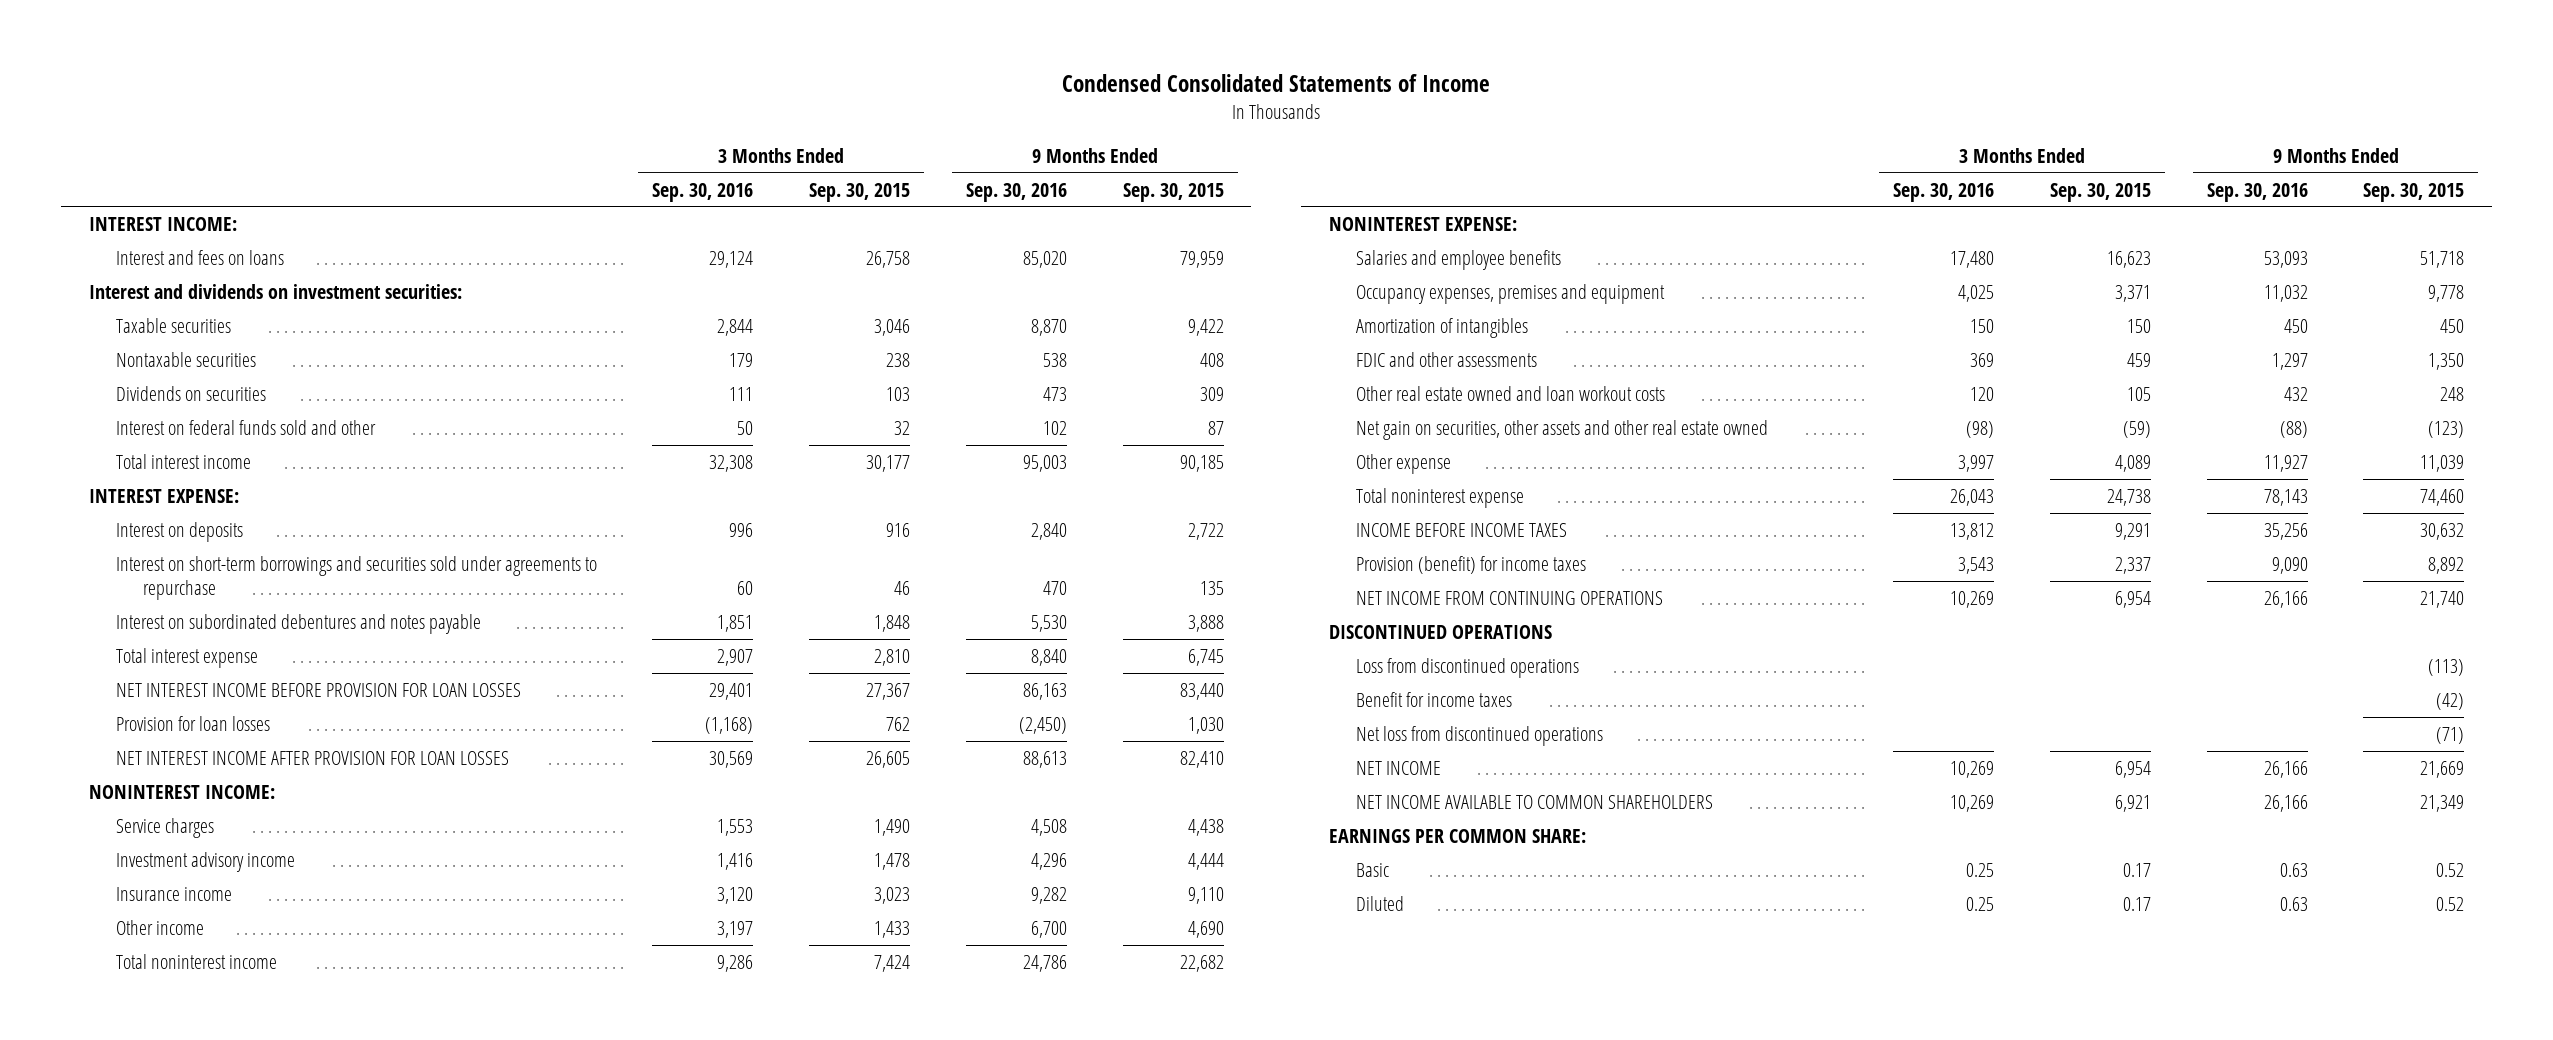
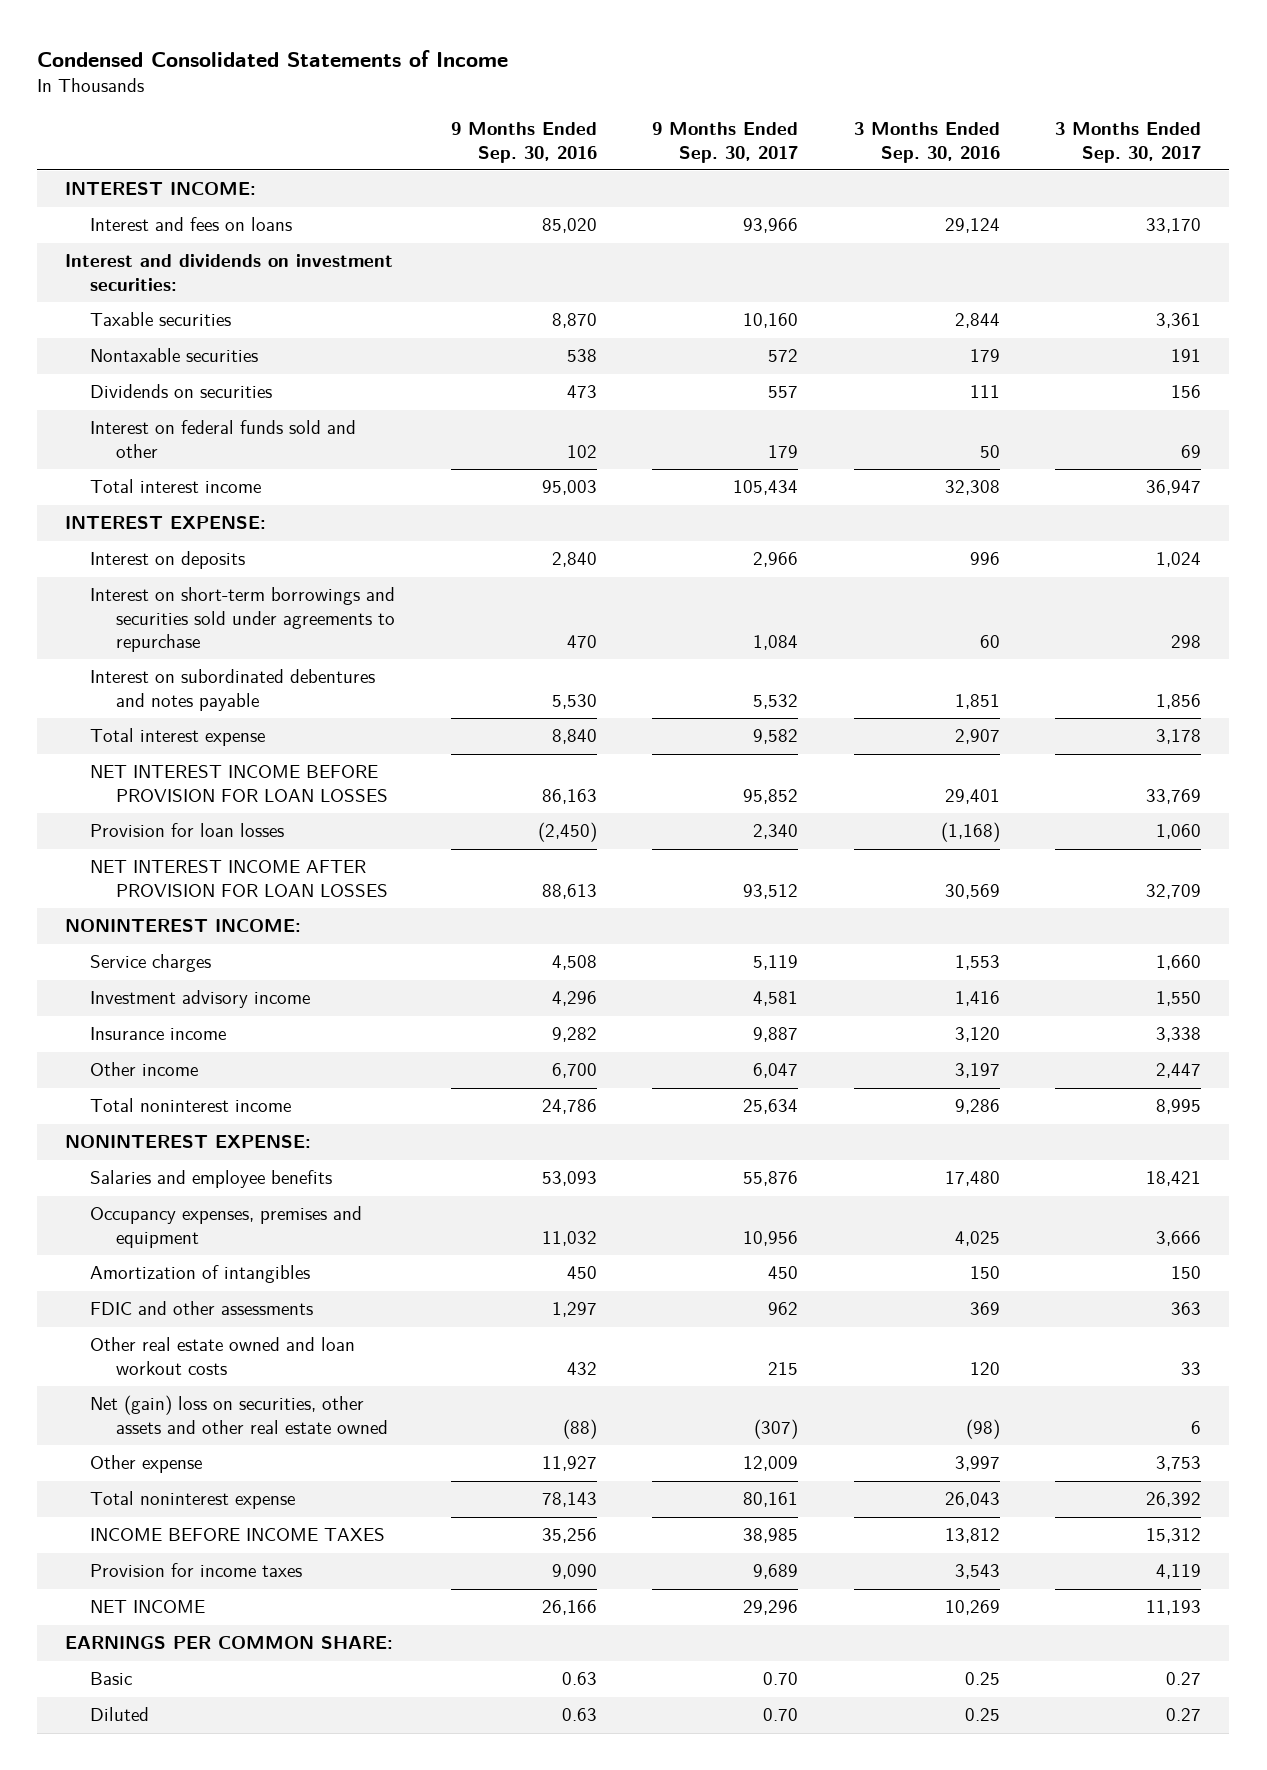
[809,182,911,202] Sep. 30, 2015 -> none
[1122,182,1224,202] Sep. 30, 2015 -> none
none -> [652,122,799,163] 9 Months Ended Sep. 30, 2017
none -> [1055,122,1202,163] 3 Months Ended Sep. 30, 2017
[1356,420,1769,441] Net gain on securities, other assets and other real estate owned -> [90,1395,388,1434] Net (gain) loss on securities, other assets and other real estate owned
[1356,591,1664,606] NET INCOME FROM CONTINUING OPERATIONS -> none
[1329,625,1553,640] DISCONTINUED OPERATIONS -> none
[1356,658,1580,679] Loss from discontinued operations -> none
[1356,692,1513,708] Benefit for income taxes -> none
[1356,726,1604,747] Net loss from discontinued operations -> none
[1356,556,1587,575] Provision (benefit) for income taxes -> [90,1563,303,1578] Provision for income taxes
[1356,795,1714,810] NET INCOME AVAILABLE TO COMMON SHAREHOLDERS -> none

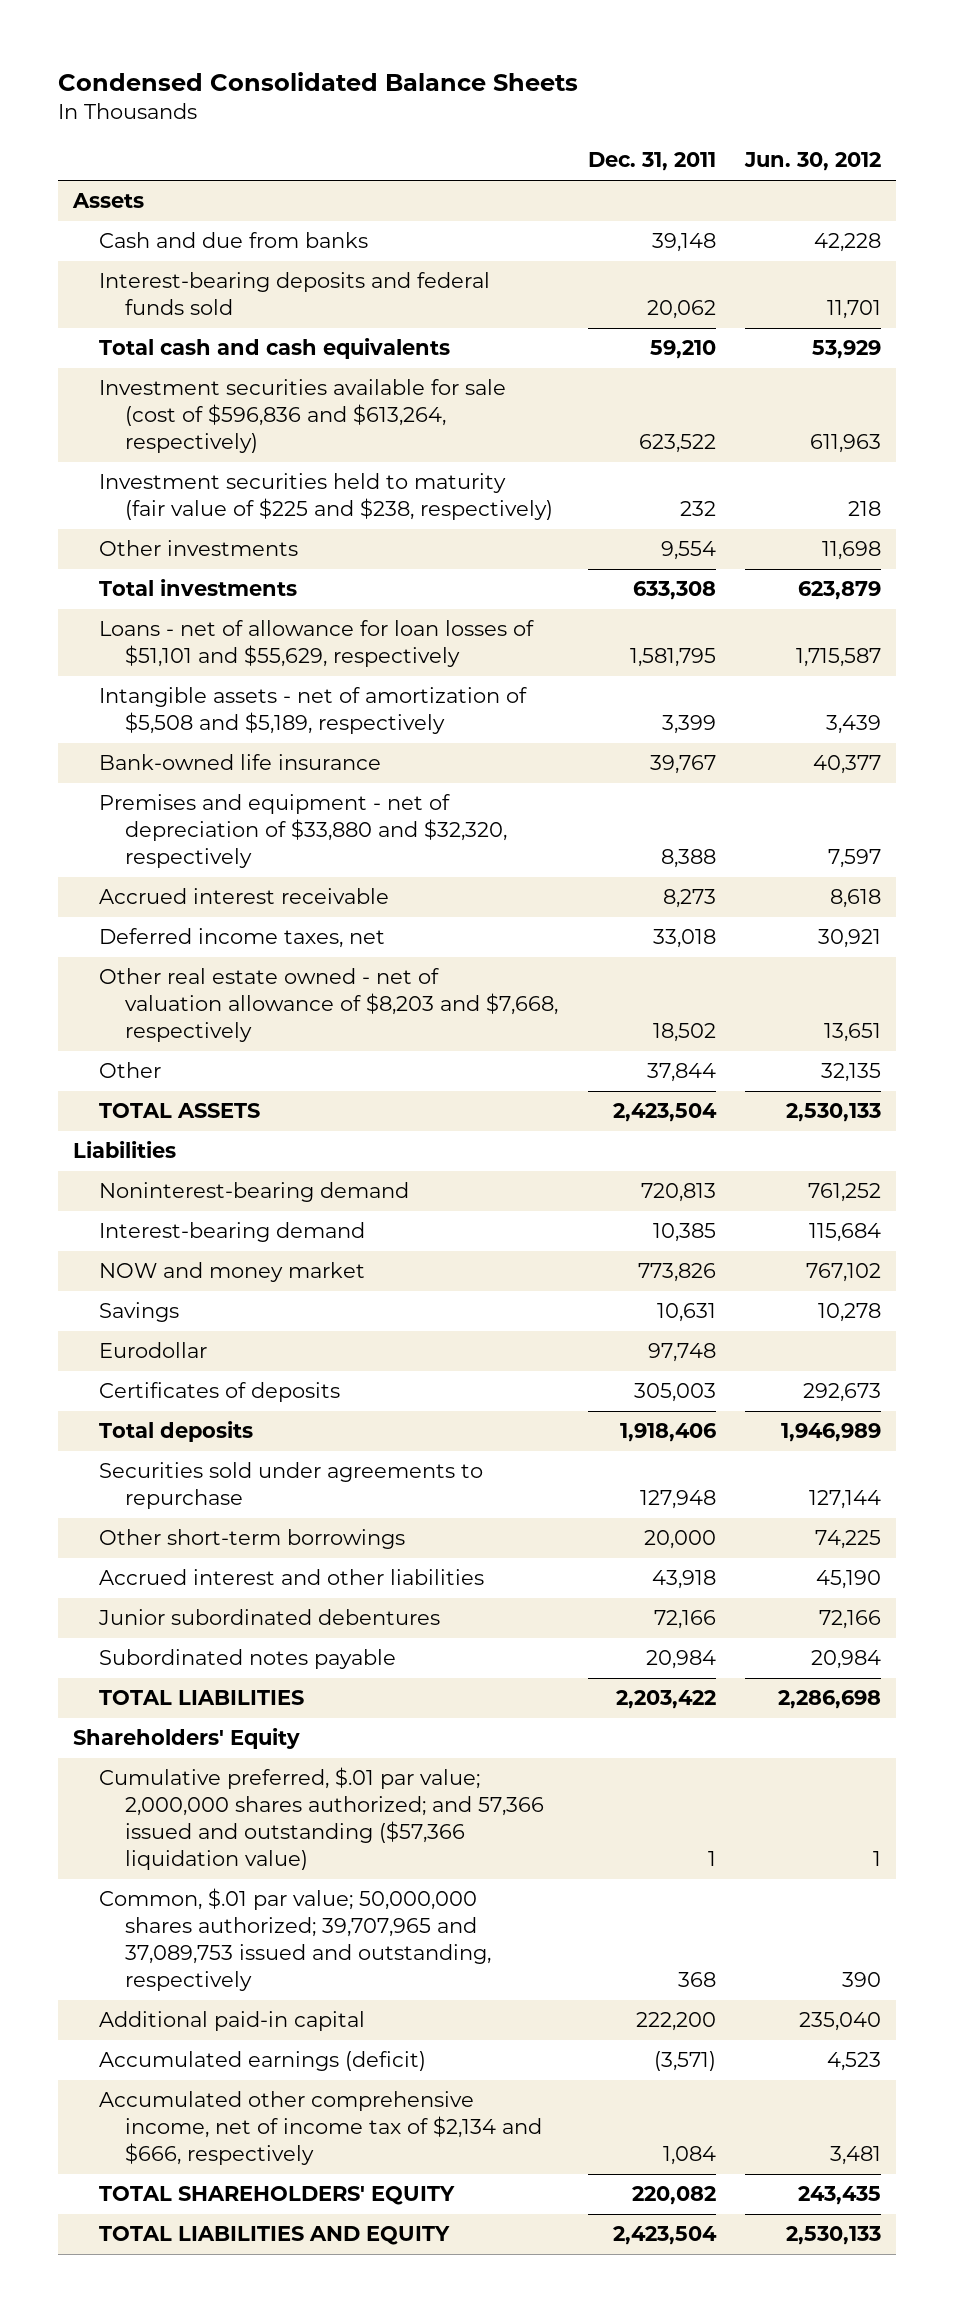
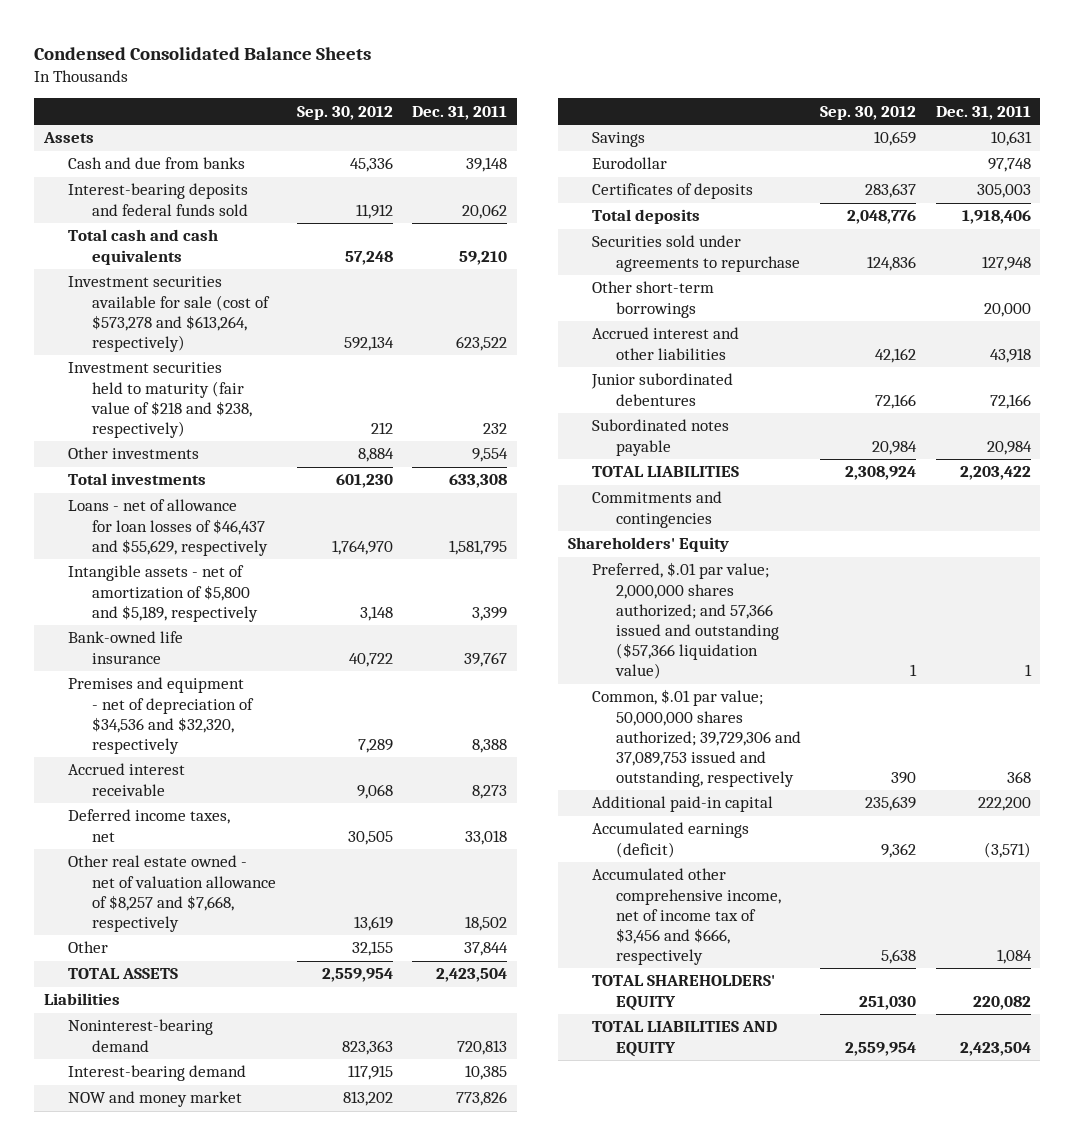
[744,152,882,172] Jun. 30, 2012 -> none
none -> [296,105,393,120] Sep. 30, 2012
[99,379,507,454] Investment securities available for sale (cost of $596,836 and $613,264, respectively) -> [67,276,271,353] Investment securities available for sale (cost of $573,278 and $613,264, respectively)
[99,473,554,521] Investment securities held to maturity (fair value of $225 and $238, respectively) -> [67,362,253,439] Investment securities held to maturity (fair value of $218 and $238, respectively)
[99,620,535,668] Loans - net of allowance for loan losses of $51,101 and $55,629, respectively -> [67,499,269,556] Loans - net of allowance for loan losses of $46,437 and $55,629, respectively
[99,687,528,735] Intangible assets - net of amortization of $5,508 and $5,189, respectively -> [67,565,259,622] Intangible assets - net of amortization of $5,800 and $5,189, respectively
[99,794,508,869] Premises and equipment - net of depreciation of $33,880 and $32,320, respectively -> [67,677,255,755] Premises and equipment - net of depreciation of $34,536 and $32,320, respectively
[99,968,559,1043] Other real estate owned - net of valuation allowance of $8,203 and $7,668, respectively -> [67,855,277,933] Other real estate owned - net of valuation allowance of $8,257 and $7,668, respectively
none -> [591,491,722,528] Commitments and contingencies
[99,1767,545,1870] Cumulative preferred, $.01 par value; 2,000,000 shares authorized; and 57,366 issued and outstanding ($57,366 liquidation value) -> [591,562,779,680] Preferred, $.01 par value; 2,000,000 shares authorized; and 57,366 issued and outstanding ($57,366 liquidation value)
[99,1888,492,1991] Common, $.01 par value; 50,000,000 shares authorized; 39,707,965 and 37,089,753 issued and outstanding, respectively -> [591,689,801,788] Common, $.01 par value; 50,000,000 shares authorized; 39,729,306 and 37,089,753 issued and outstanding, respectively
[99,2091,543,2166] Accumulated other comprehensive income, net of income tax of $2,134 and $666, respectively -> [591,868,781,966] Accumulated other comprehensive income, net of income tax of $3,456 and $666, respectively

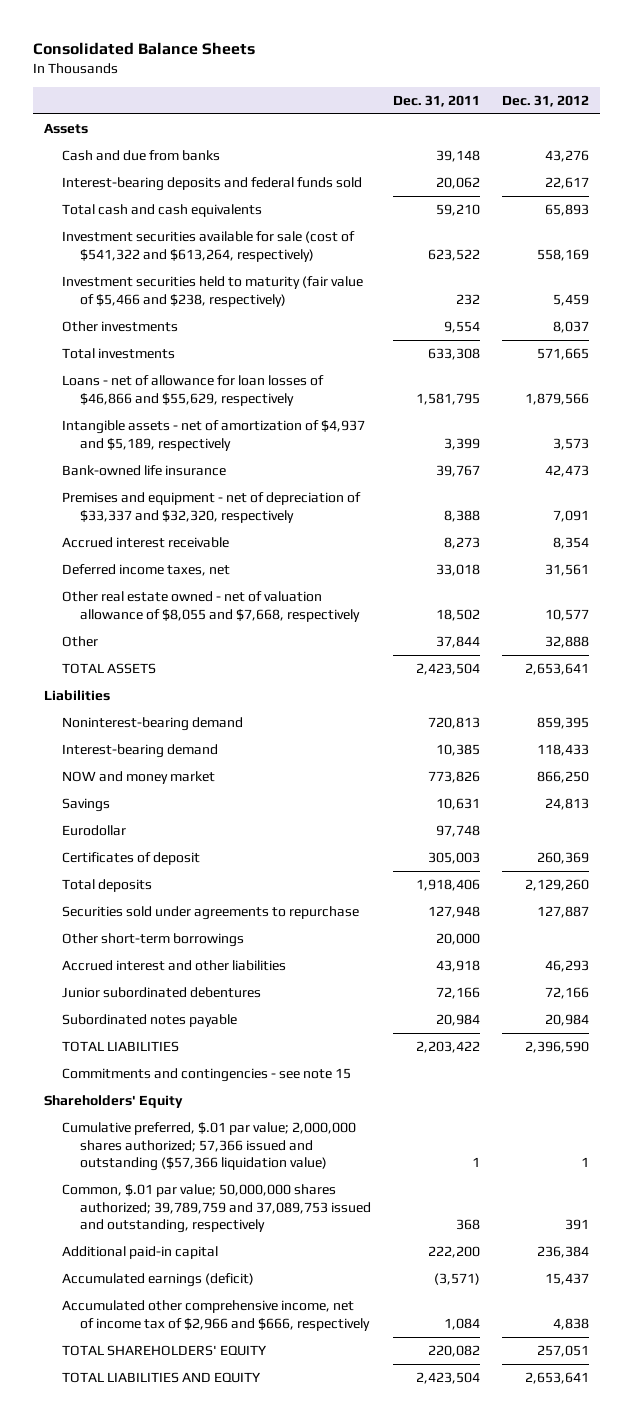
[34,46,372,60] Condensed Consolidated Balance Sheets -> [32,42,255,56] Consolidated Balance Sheets
[296,105,393,120] Sep. 30, 2012 -> none
none -> [502,94,590,107] Dec. 31, 2012
[67,276,271,353] Investment securities available for sale (cost of $573,278 and $613,264, respectively) -> [61,231,355,262] Investment securities available for sale (cost of $541,322 and $613,264, respectively)
[67,362,253,439] Investment securities held to maturity (fair value of $218 and $238, respectively) -> [61,276,363,307] Investment securities held to maturity (fair value of $5,466 and $238, respectively)
[67,499,269,556] Loans - net of allowance for loan losses of $46,437 and $55,629, respectively -> [61,375,324,406] Loans - net of allowance for loan losses of $46,866 and $55,629, respectively
[67,565,259,622] Intangible assets - net of amortization of $5,800 and $5,189, respectively -> [61,420,365,451] Intangible assets - net of amortization of $4,937 and $5,189, respectively
[67,677,255,755] Premises and equipment - net of depreciation of $34,536 and $32,320, respectively -> [61,492,361,523] Premises and equipment - net of depreciation of $33,337 and $32,320, respectively
[67,855,277,933] Other real estate owned - net of valuation allowance of $8,257 and $7,668, respectively -> [61,591,360,622] Other real estate owned - net of valuation allowance of $8,055 and $7,668, respectively
[591,183,753,200] Certificates of deposits -> [61,852,200,866] Certificates of deposit
[591,491,722,528] Commitments and contingencies -> [61,1068,351,1083] Commitments and contingencies - see note 15
[591,562,779,680] Preferred, $.01 par value; 2,000,000 shares authorized; and 57,366 issued and outstanding ($57,366 liquidation value) -> [61,1122,356,1172] Cumulative preferred, $.01 par value; 2,000,000 shares authorized; 57,366 issued and outstanding ($57,366 liquidation value)
[591,689,801,788] Common, $.01 par value; 50,000,000 shares authorized; 39,729,306 and 37,089,753 issued and outstanding, respectively -> [61,1184,371,1234] Common, $.01 par value; 50,000,000 shares authorized; 39,789,759 and 37,089,753 issued and outstanding, respectively
[591,868,781,966] Accumulated other comprehensive income, net of income tax of $3,456 and $666, respectively -> [61,1300,370,1331] Accumulated other comprehensive income, net of income tax of $2,966 and $666, respectively

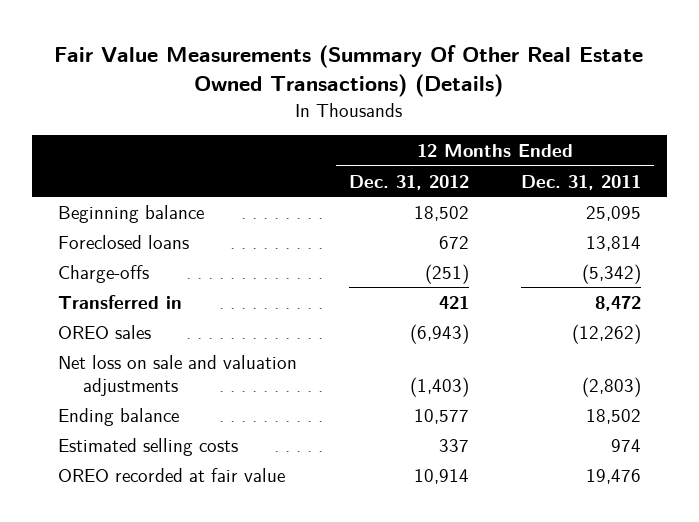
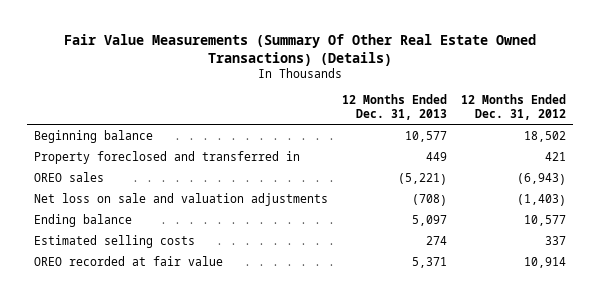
[520,174,641,190] Dec. 31, 2011 -> none
none -> [341,94,447,121] 12 Months Ended Dec. 31, 2013
[58,234,190,249] Foreclosed loans -> none
[58,264,150,283] Charge-offs -> none
[58,294,183,309] Transferred in -> [33,150,300,164] Property foreclosed and transferred in

